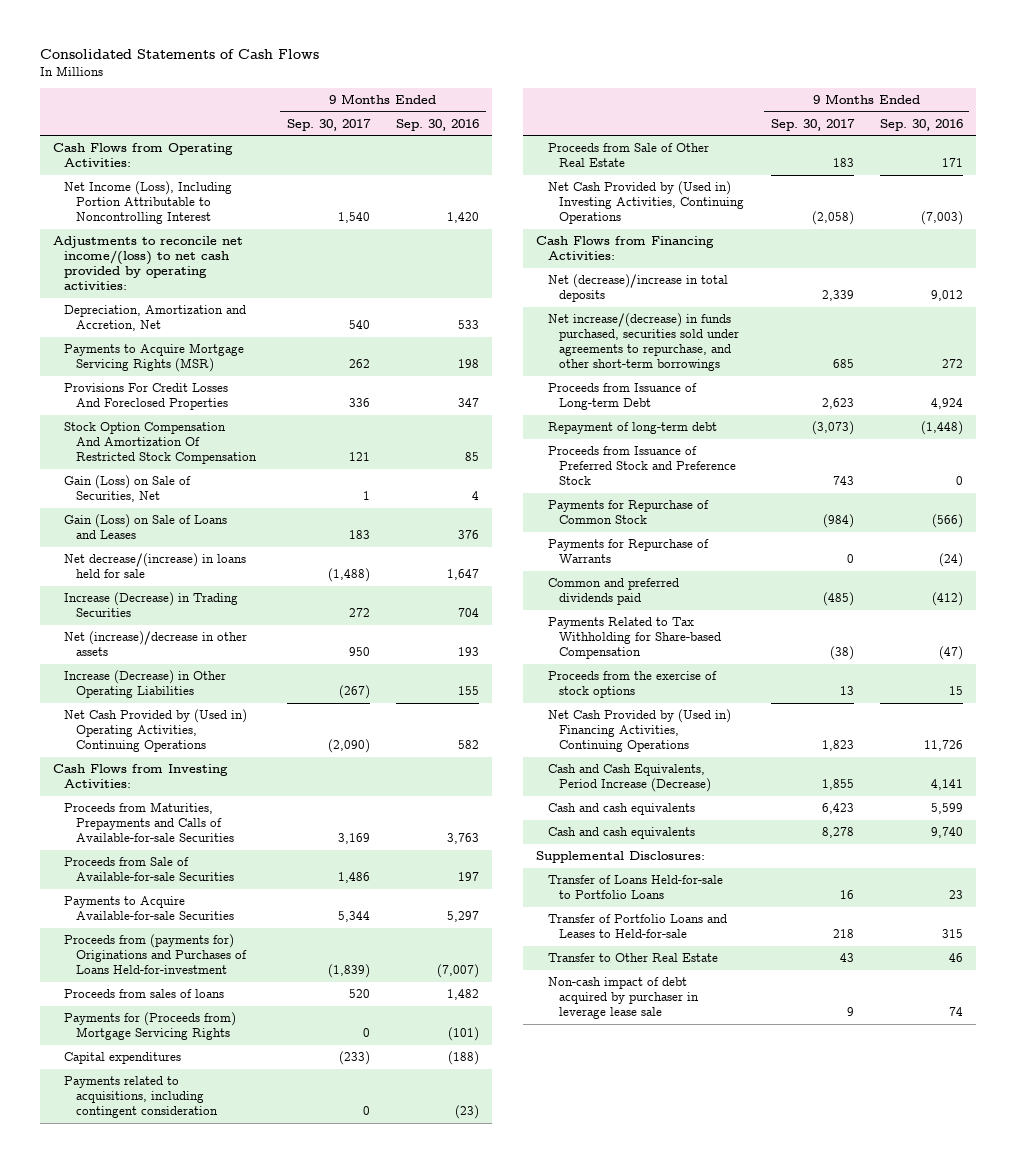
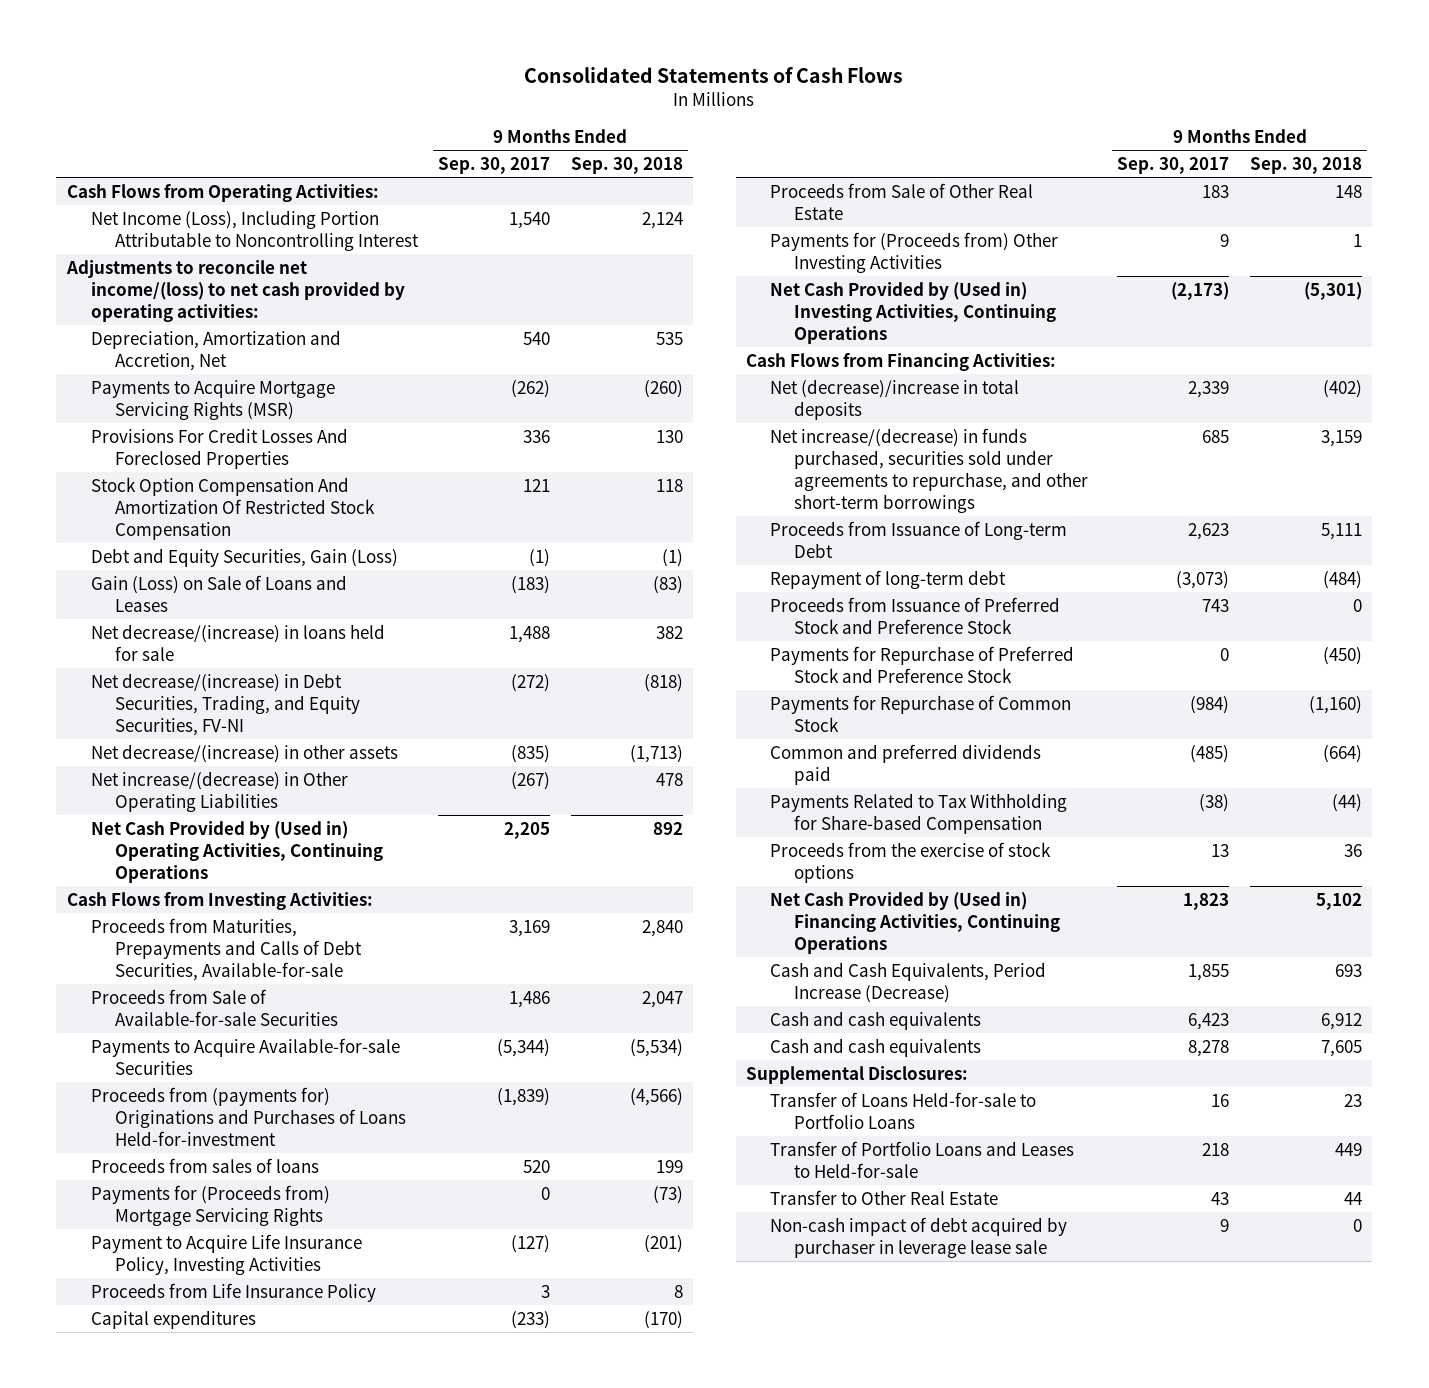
[396,118,480,131] Sep. 30, 2016 -> none
none -> [570,157,683,175] Sep. 30, 2018
[349,359,371,369] 262 -> [511,379,551,398] (262)
[64,475,192,503] Gain (Loss) on Sale of Securities, Net -> none
none -> [90,547,398,567] Debt and Equity Securities, Gain (Loss)
[349,530,371,540] 183 -> [511,575,551,594] (183)
[328,568,371,583] (1,488) -> [509,625,551,643] 1,488
[64,592,239,618] Increase (Decrease) in Trading Securities -> [90,672,360,736] Net decrease/(increase) in Debt Securities, Trading, and Equity Securities, FV-NI
[349,608,371,618] 272 -> [511,673,551,692] (272)
[64,631,248,657] Net (increase)/decrease in other assets -> [90,743,398,763] Net decrease/(increase) in other assets
[349,647,371,657] 950 -> [511,744,551,763] (835)
[64,670,227,699] Increase (Decrease) in Other Operating Liabilities -> [90,770,348,812] Net increase/(decrease) in Other Operating Liabilities
[328,739,371,754] (2,090) -> [504,821,551,839] 2,205
[64,802,234,843] Proceeds from Maturities, Prepayments and Calls of Available-for-sale Securities -> [90,917,362,981] Proceeds from Maturities, Prepayments and Calls of Debt Securities, Available-for-sale
[338,911,371,923] 5,344 -> [497,1038,551,1057] (5,344)
none -> [90,1233,362,1275] Payment to Acquire Life Insurance Policy, Investing Activities
none -> [90,1282,376,1302] Proceeds from Life Insurance Policy
[64,1076,218,1119] Payments related to acquisitions, including contingent consideration -> none
none -> [770,231,1059,273] Payments for (Proceeds from) Other Investing Activities
[811,211,854,226] (2,058) -> [1171,281,1230,300] (2,173)
none -> [770,645,1075,683] Payments for Repurchase of Preferred Stock and Preference Stock
[547,539,709,564] Payments for Repurchase of Warrants -> none

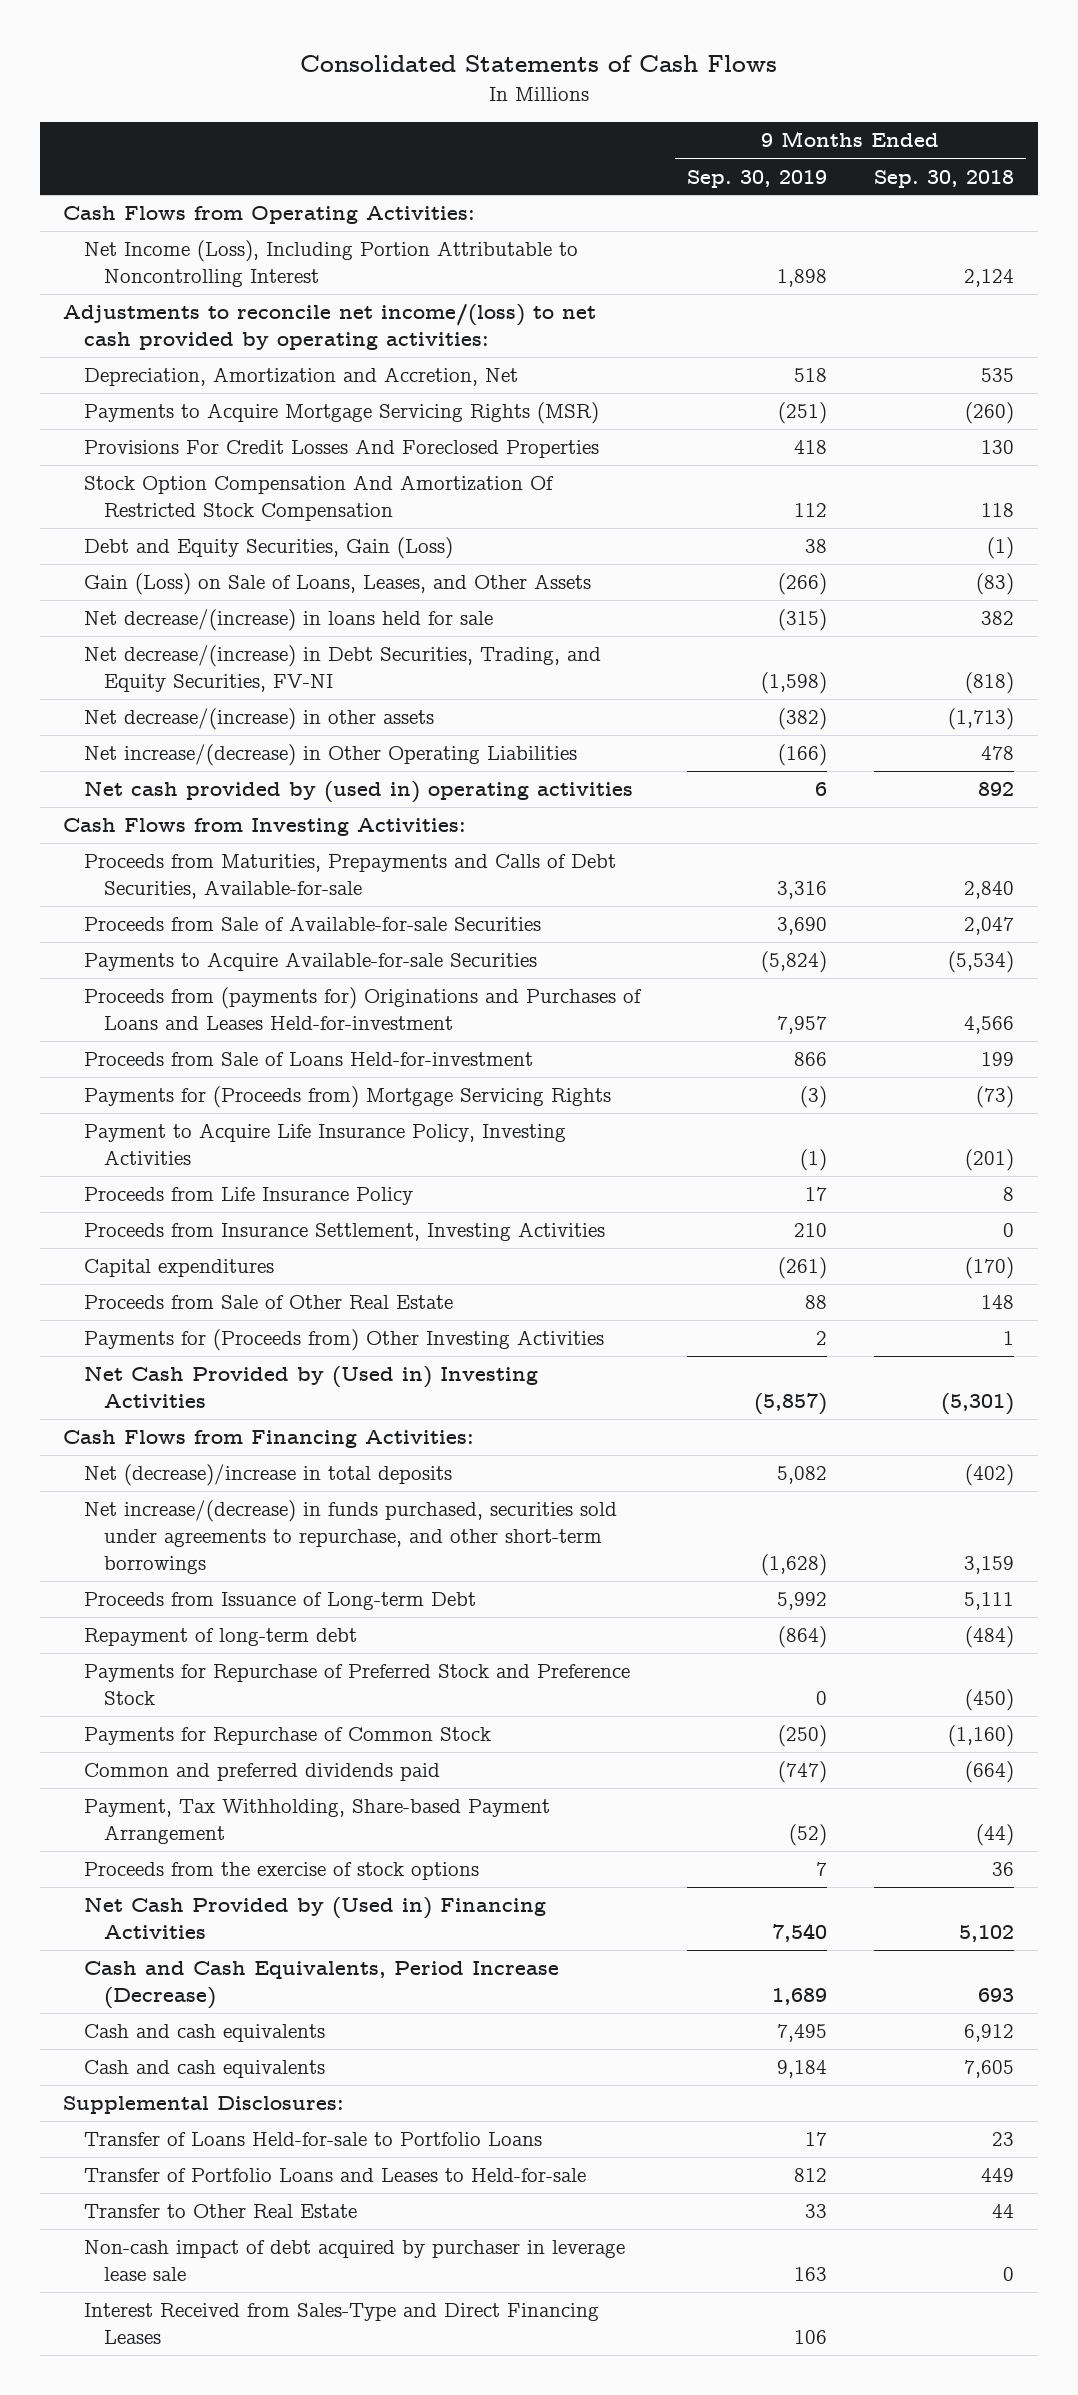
[438,157,551,175] Sep. 30, 2017 -> none
none -> [686,169,827,188] Sep. 30, 2019
[90,574,347,612] Gain (Loss) on Sale of Loans and Leases -> [83,573,591,596] Gain (Loss) on Sale of Loans, Leases, and Other Assets
[90,820,383,883] Net Cash Provided by (Used in) Operating Activities, Continuing Operations -> [83,781,633,804] Net cash provided by (used in) operating activities
[90,1086,406,1146] Proceeds from (payments for) Originations and Purchases of Loans Held-for-investment -> [83,987,642,1031] Proceeds from (payments for) Originations and Purchases of Loans and Leases Held-for-investment
[629,1087,683,1106] (4,566) -> [964,1016,1015,1035] 4,566
[90,1157,319,1173] Proceeds from sales of loans -> [83,1052,533,1067] Proceeds from Sale of Loans Held-for-investment
none -> [83,1222,605,1242] Proceeds from Insurance Settlement, Investing Activities
[770,281,1056,344] Net Cash Provided by (Used in) Investing Activities, Continuing Operations -> [83,1366,538,1409] Net Cash Provided by (Used in) Investing Activities
[770,596,1061,634] Proceeds from Issuance of Preferred Stock and Preference Stock -> none
[770,792,1068,834] Payments Related to Tax Withholding for Share-based Compensation -> [83,1799,550,1845] Payment, Tax Withholding, Share-based Payment Arrangement
[770,891,1060,954] Net Cash Provided by (Used in) Financing Activities, Continuing Operations -> [83,1897,546,1940] Net Cash Provided by (Used in) Financing Activities
none -> [83,2303,599,2345] Interest Received from Sales-Type and Direct Financing Leases

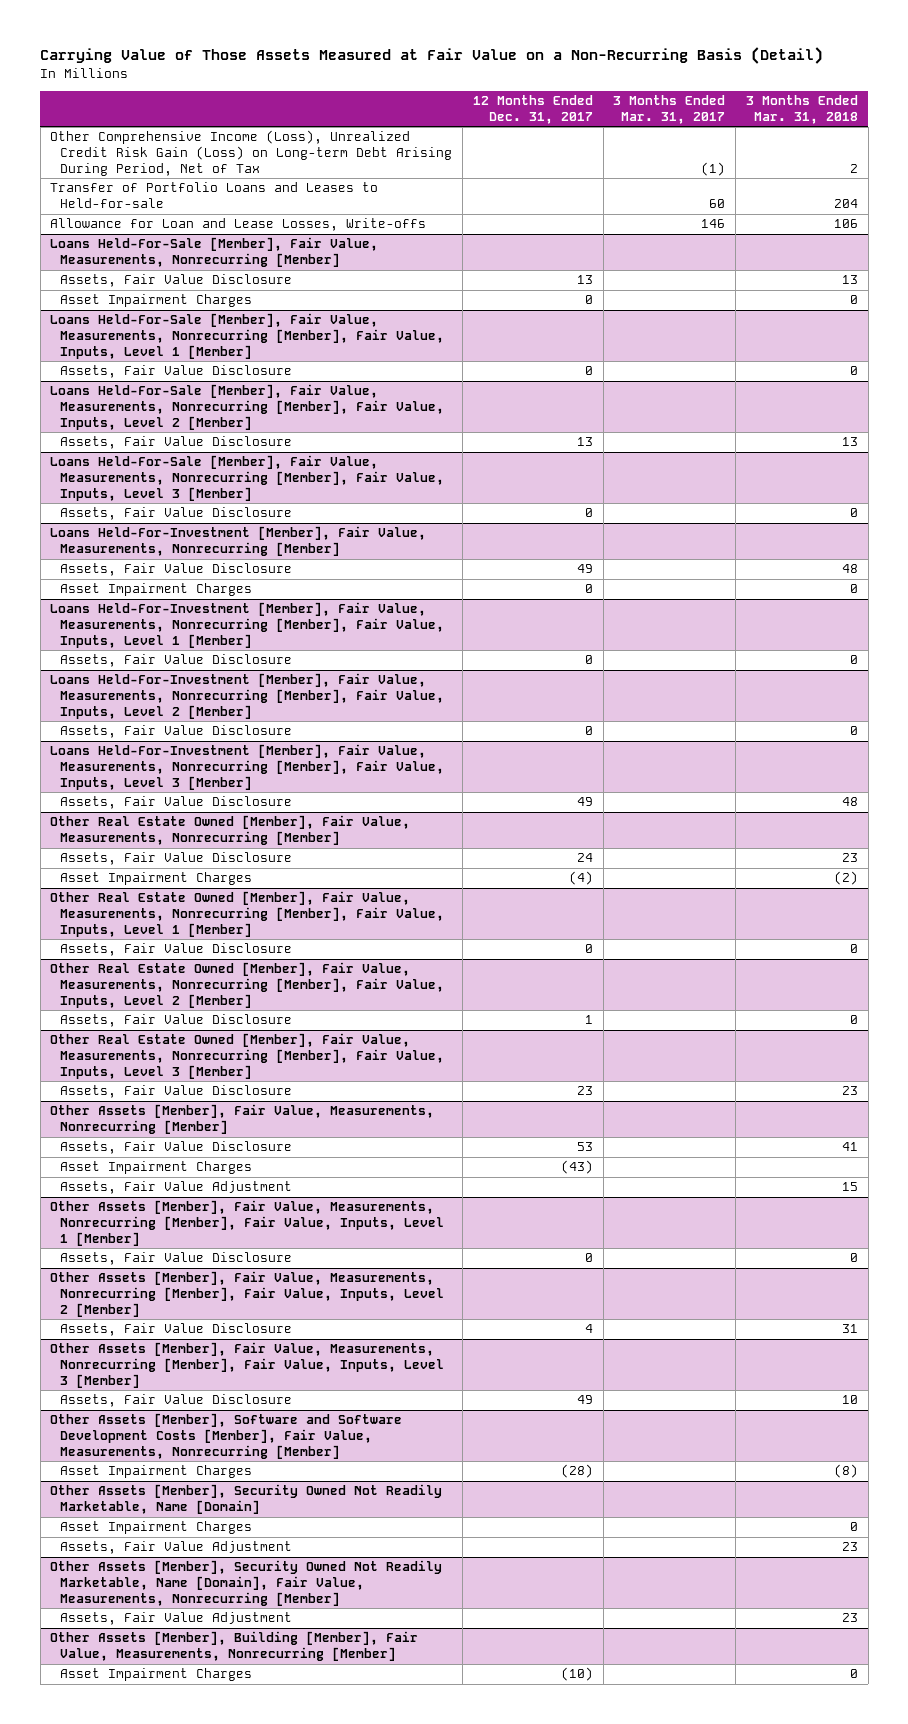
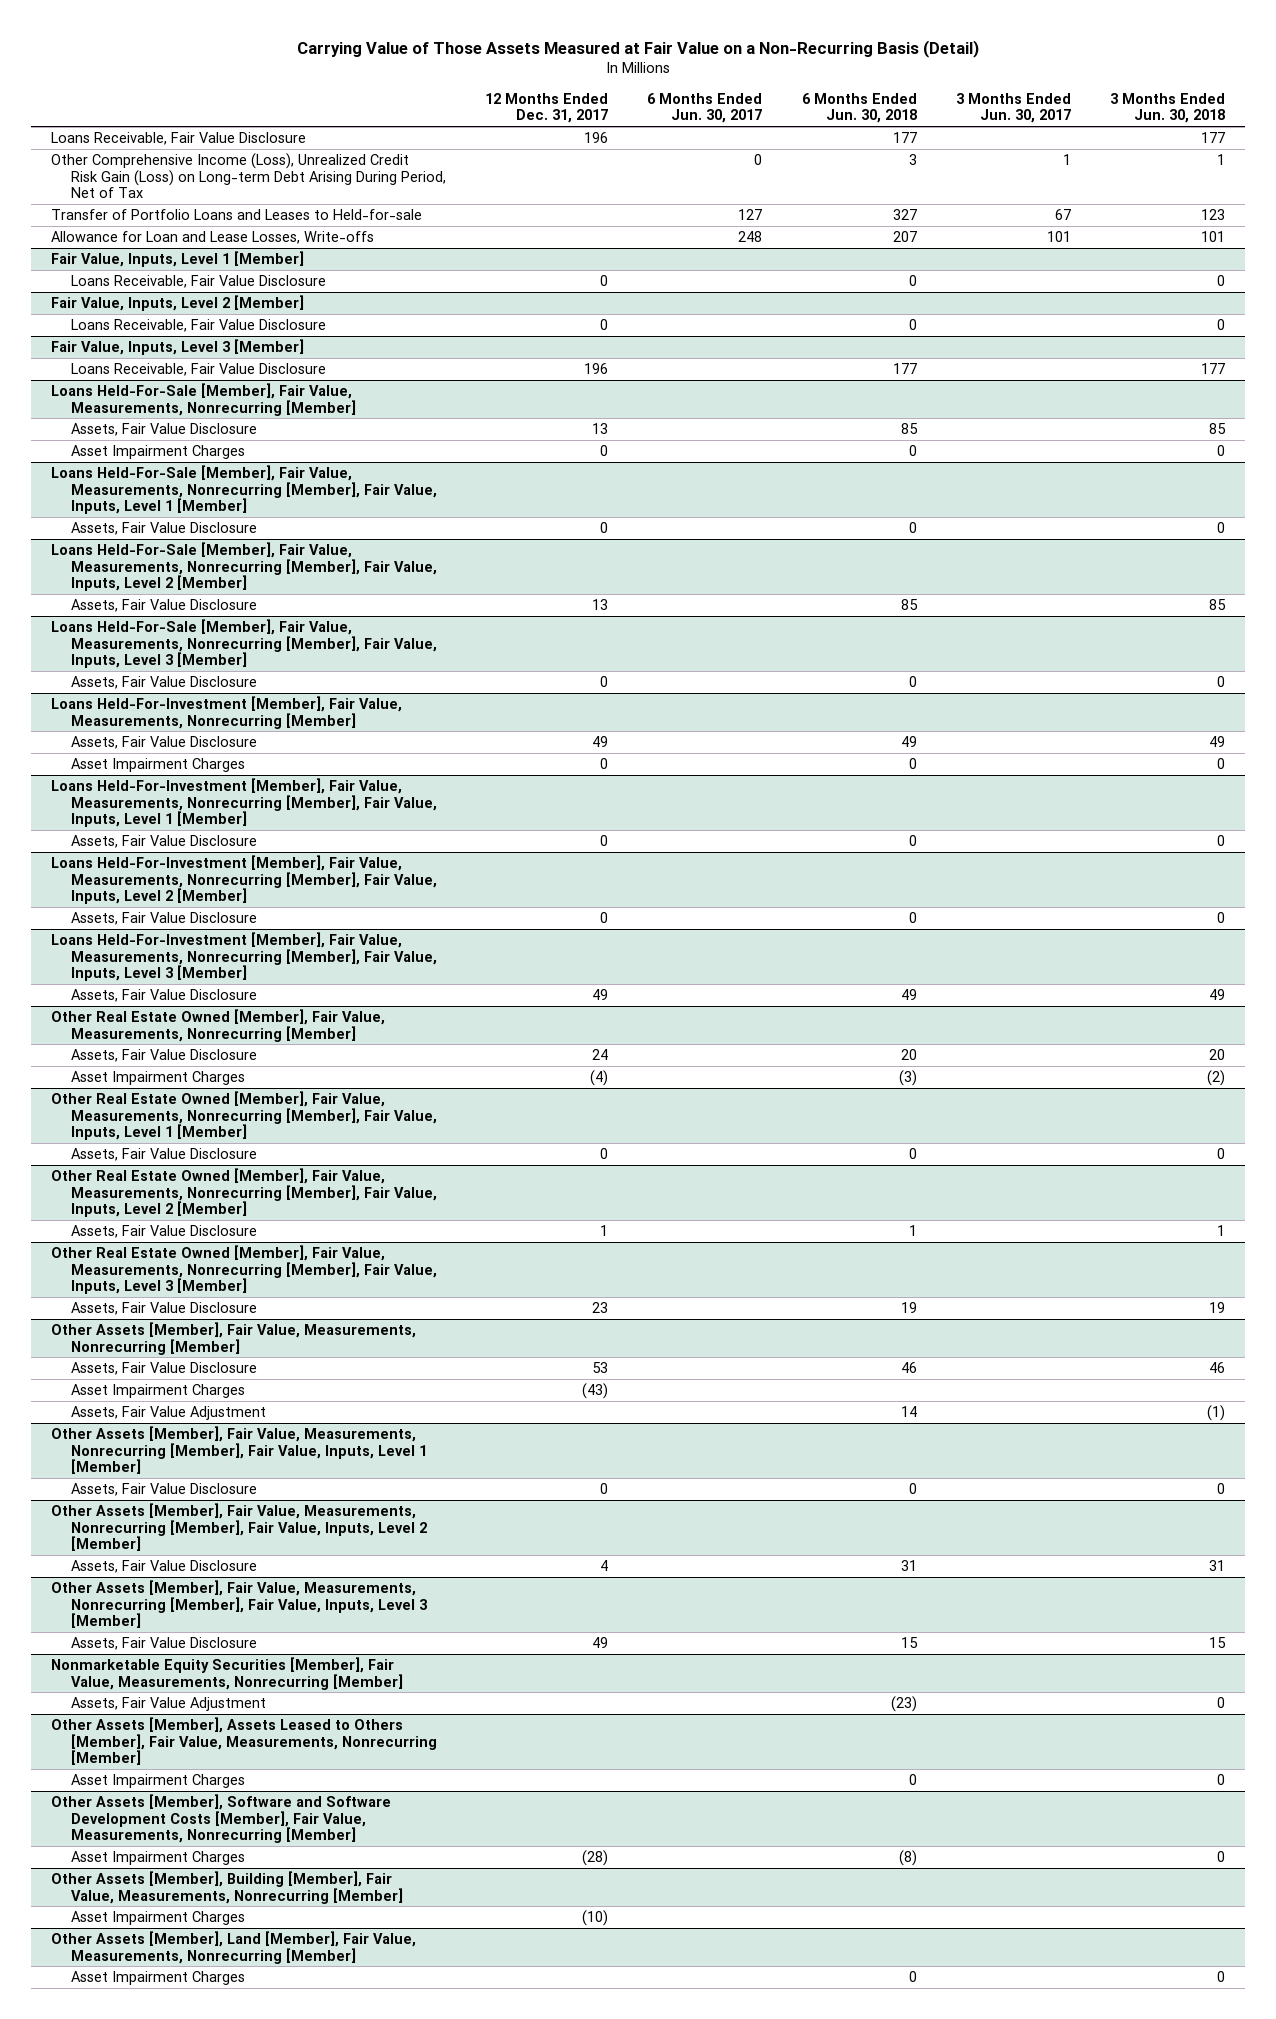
[613,95,726,124] 3 Months Ended Mar. 31, 2017 -> none
[745,95,858,124] 3 Months Ended Mar. 31, 2018 -> none
none -> [647,92,763,124] 6 Months Ended Jun. 30, 2017
none -> [801,92,917,124] 6 Months Ended Jun. 30, 2018
none -> [956,92,1072,124] 3 Months Ended Jun. 30, 2017
none -> [1110,92,1226,124] 3 Months Ended Jun. 30, 2018
none -> [50,131,306,145] Loans Receivable, Fair Value Disclosure
none -> [50,250,304,267] Fair Value, Inputs, Level 1 [Member]
none -> [70,274,326,288] Loans Receivable, Fair Value Disclosure
none -> [50,294,304,311] Fair Value, Inputs, Level 2 [Member]
none -> [70,318,326,332] Loans Receivable, Fair Value Disclosure
none -> [50,338,304,355] Fair Value, Inputs, Level 3 [Member]
none -> [70,362,326,376] Loans Receivable, Fair Value Disclosure
none -> [50,1656,403,1690] Nonmarketable Equity Securities [Member], Fair Value, Measurements, Nonrecurring [Member]
none -> [70,1696,266,1711] Assets, Fair Value Adjustment
none -> [50,1716,437,1766] Other Assets [Member], Assets Leased to Others [Member], Fair Value, Measurements, Nonrecurring [Member]
none -> [70,1773,245,1788] Asset Impairment Charges
[50,1484,443,1515] Other Assets [Member], Security Owned Not Readily Marketable, Name [Domain] -> none
[60,1521,253,1535] Asset Impairment Charges -> none
[60,1541,293,1555] Assets, Fair Value Adjustment -> none
[50,1560,443,1607] Other Assets [Member], Security Owned Not Readily Marketable, Name [Domain], Fair Value, Measurements, Nonrecurring [Member] -> none
[60,1612,293,1626] Assets, Fair Value Adjustment -> none
none -> [50,1930,416,1964] Other Assets [Member], Land [Member], Fair Value, Measurements, Nonrecurring [Member]
none -> [70,1970,245,1985] Asset Impairment Charges

